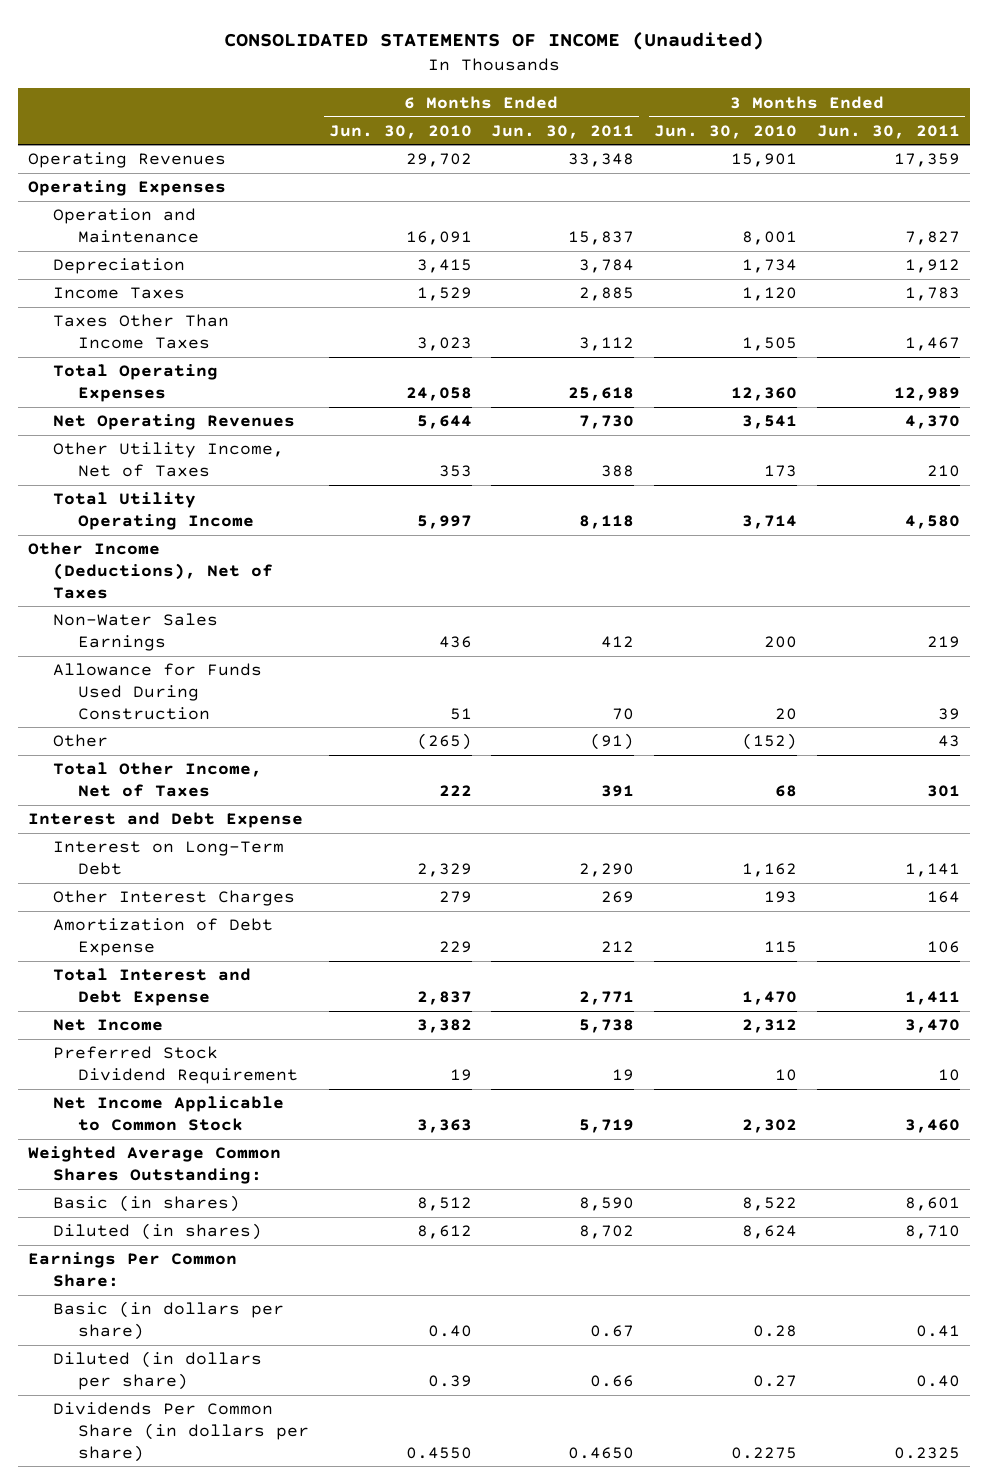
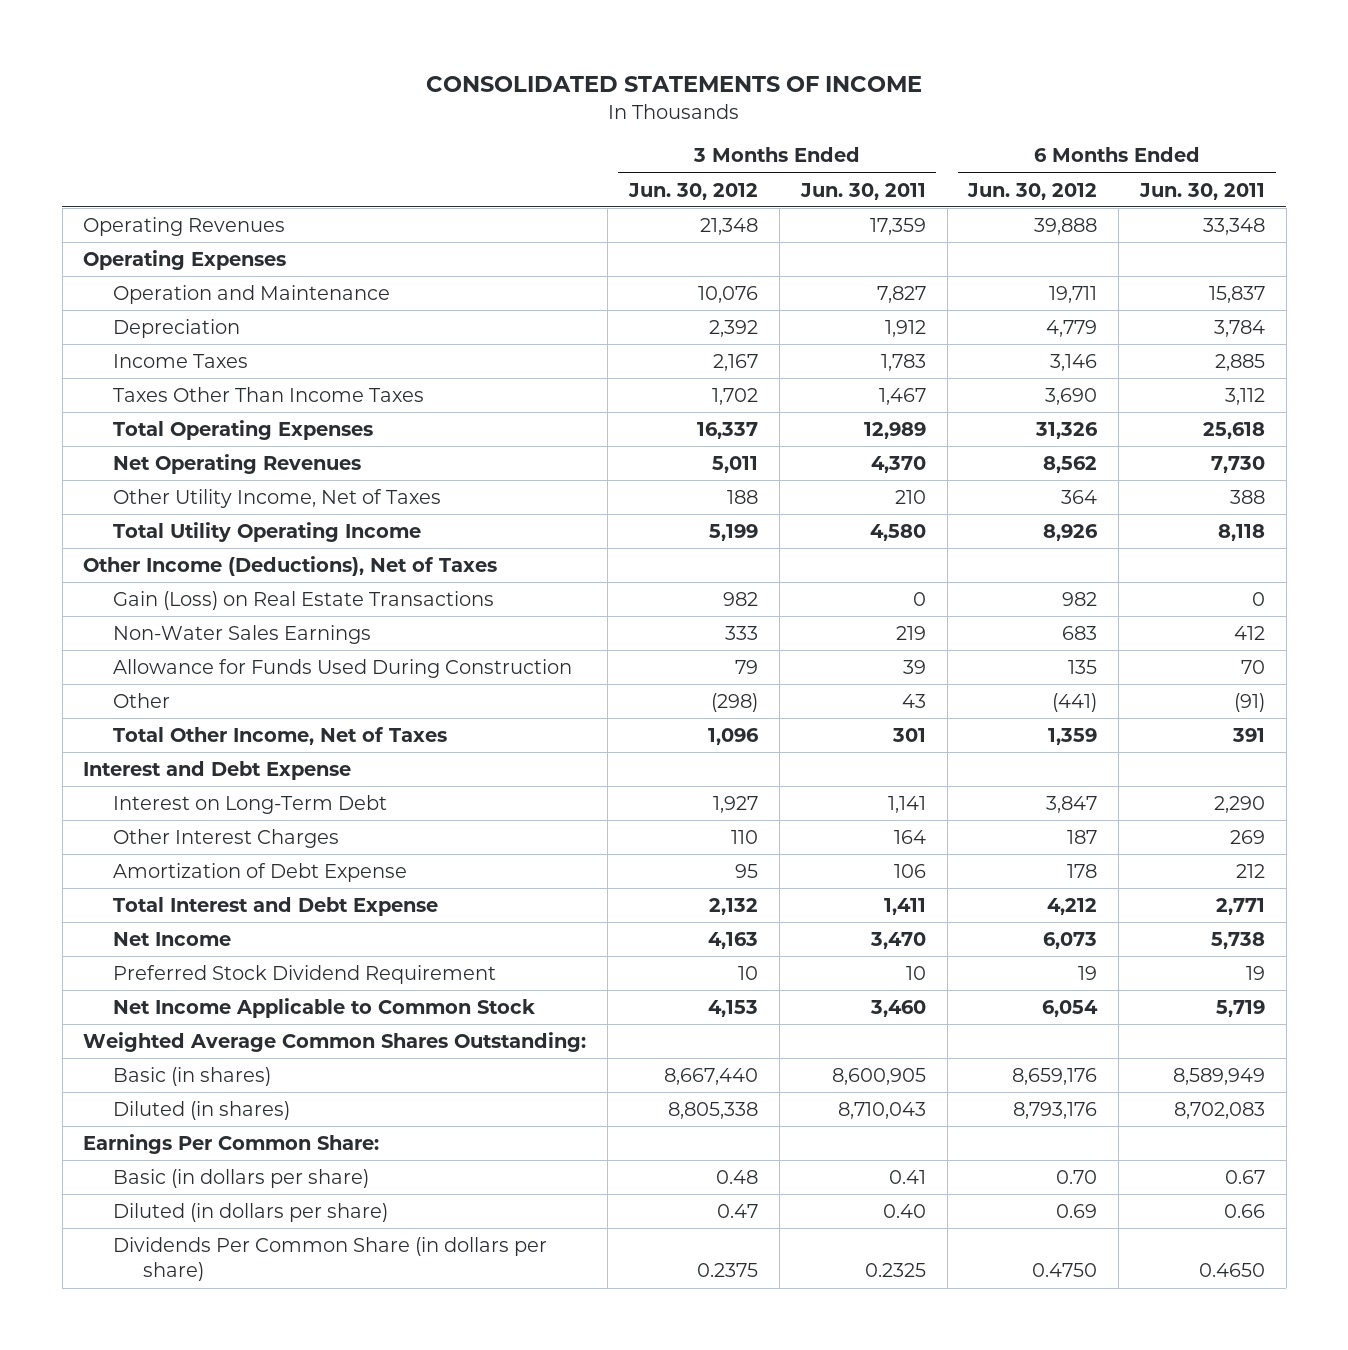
[223,31,764,50] CONSOLIDATED STATEMENTS OF INCOME (Unaudited) -> [426,76,923,93] CONSOLIDATED STATEMENTS OF INCOME
[328,124,472,139] Jun. 30, 2010 -> none
[654,124,798,139] Jun. 30, 2010 -> none
none -> [628,182,759,200] Jun. 30, 2012
none -> [967,182,1098,200] Jun. 30, 2012
none -> [113,591,495,611] Gain (Loss) on Real Estate Transactions
[579,1197,635,1212] 8,590 -> [1172,1068,1265,1086] 8,589,949
[905,1197,961,1212] 8,601 -> [831,1068,926,1086] 8,600,905
[579,1225,635,1240] 8,702 -> [1173,1102,1265,1120] 8,702,083
[905,1225,961,1240] 8,710 -> [837,1102,926,1120] 8,710,043

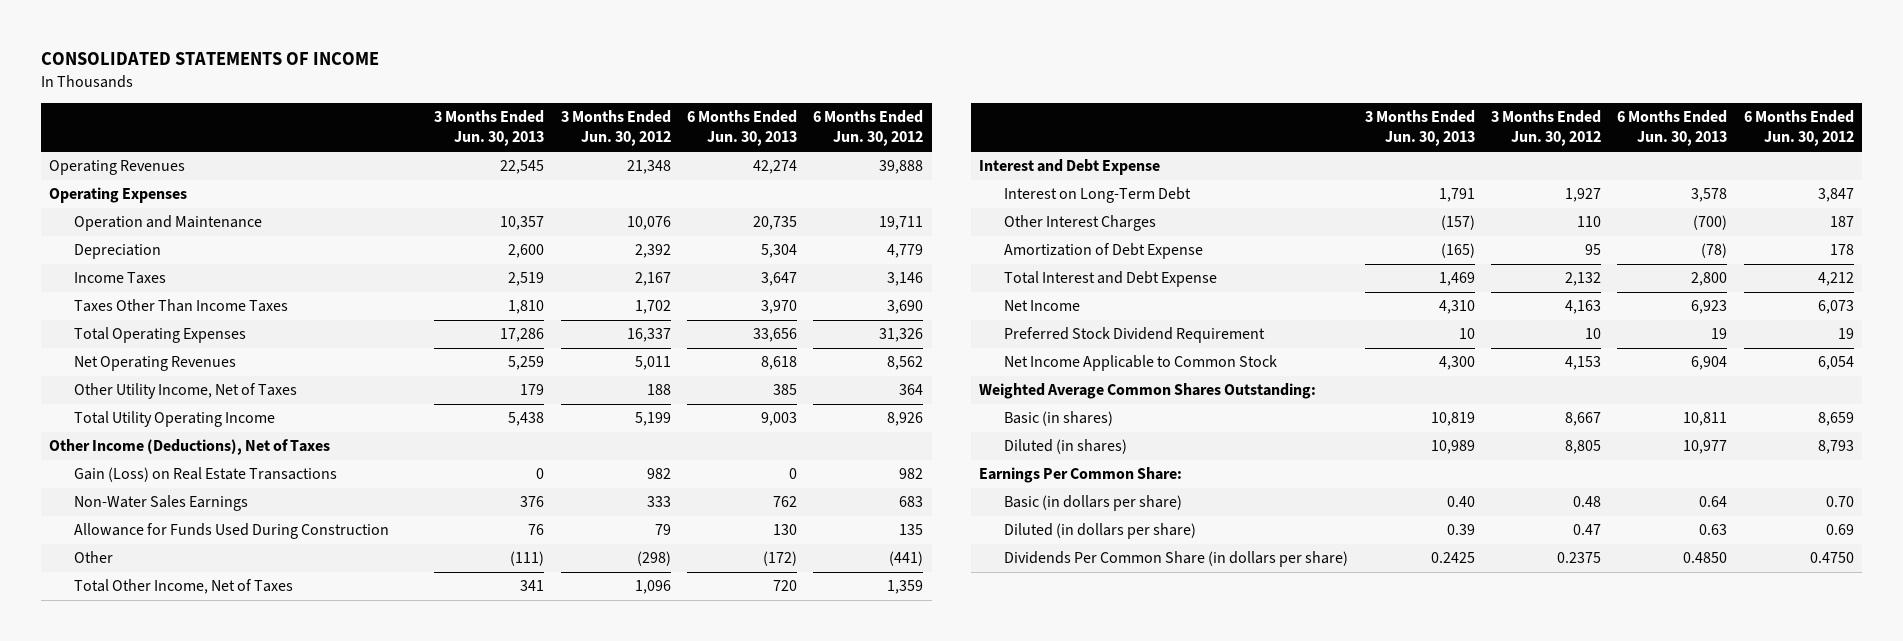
[799,182,926,200] Jun. 30, 2011 -> none
[1138,182,1265,200] Jun. 30, 2011 -> none
none -> [434,110,545,147] 3 Months Ended Jun. 30, 2013
none -> [686,110,797,147] 6 Months Ended Jun. 30, 2013
[664,1068,759,1086] 8,667,440 -> [1565,412,1602,427] 8,667
[1012,1068,1098,1086] 8,659,176 -> [1817,412,1854,427] 8,659
[668,1102,759,1120] 8,805,338 -> [1565,440,1602,455] 8,805
[1013,1102,1098,1120] 8,793,176 -> [1817,440,1854,455] 8,793

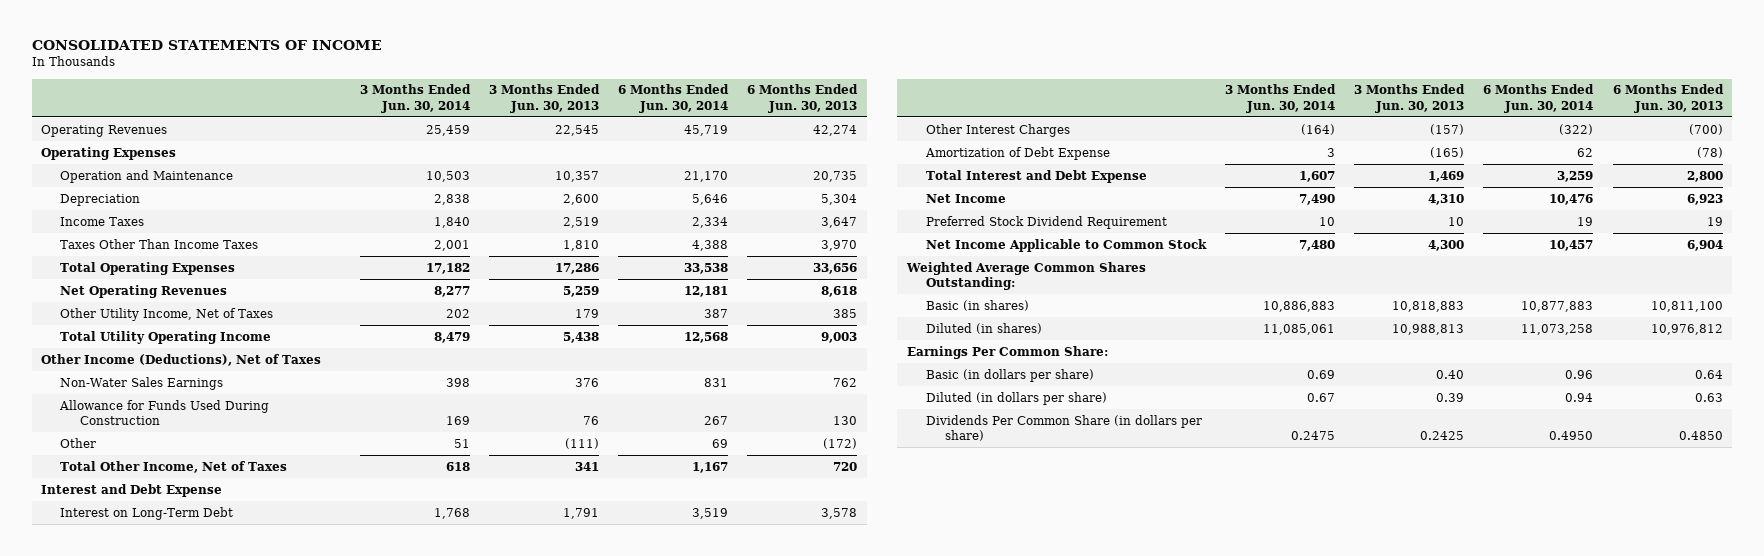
[560,110,671,147] 3 Months Ended Jun. 30, 2012 -> none
[813,110,924,147] 6 Months Ended Jun. 30, 2012 -> none
none -> [359,84,471,113] 3 Months Ended Jun. 30, 2014
none -> [618,84,730,113] 6 Months Ended Jun. 30, 2014
[73,467,337,483] Gain (Loss) on Real Estate Transactions -> none
[1430,412,1475,427] 10,819 -> [1392,300,1465,312] 10,818,883
[1683,412,1728,427] 10,811 -> [1650,300,1723,312] 10,811,100
[1430,440,1475,455] 10,989 -> [1392,323,1465,335] 10,988,813
[1683,440,1728,455] 10,977 -> [1650,323,1723,335] 10,976,812

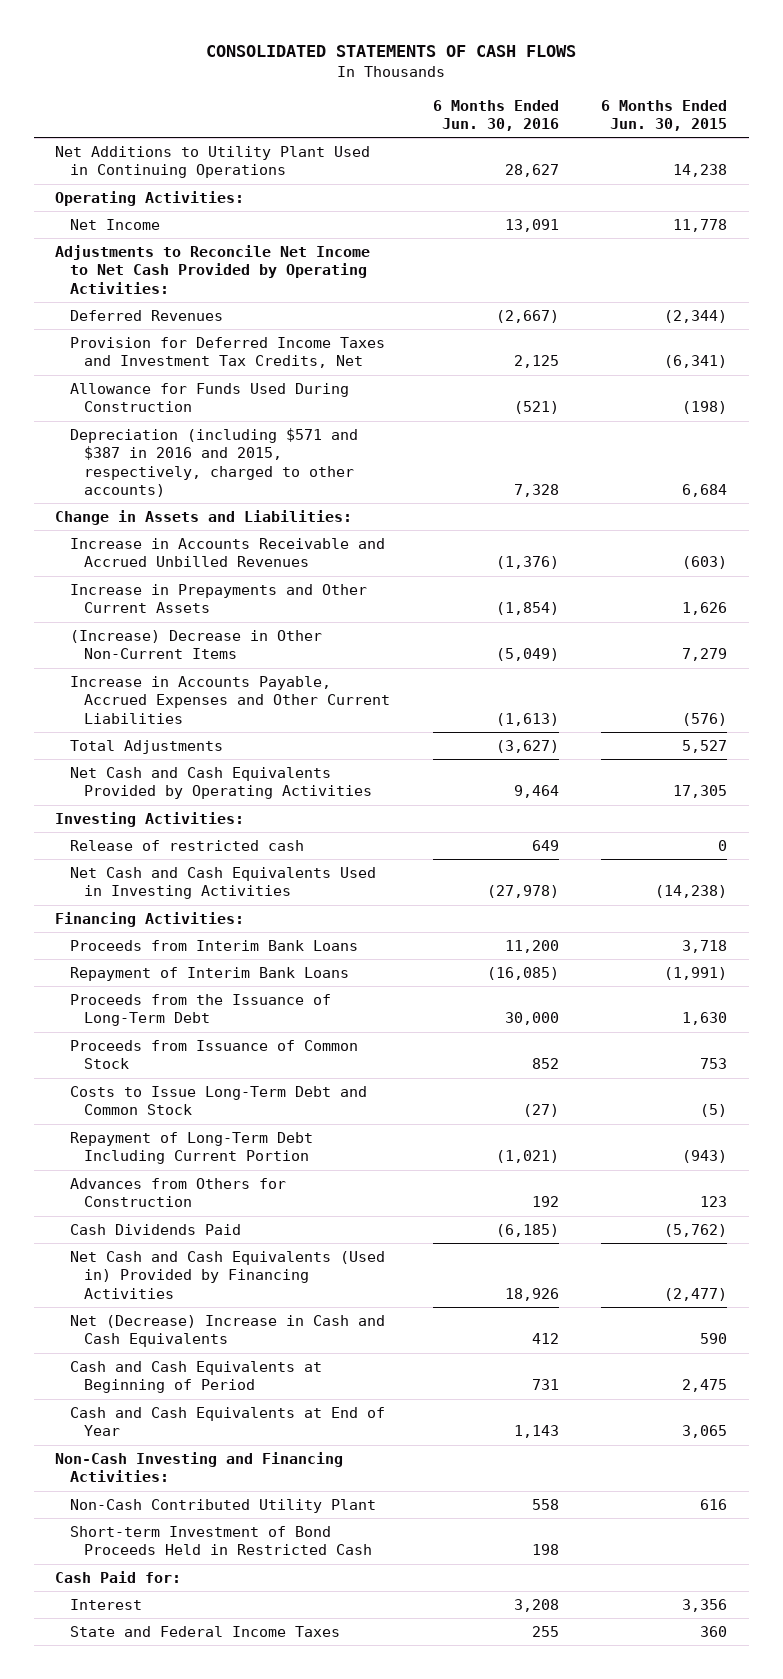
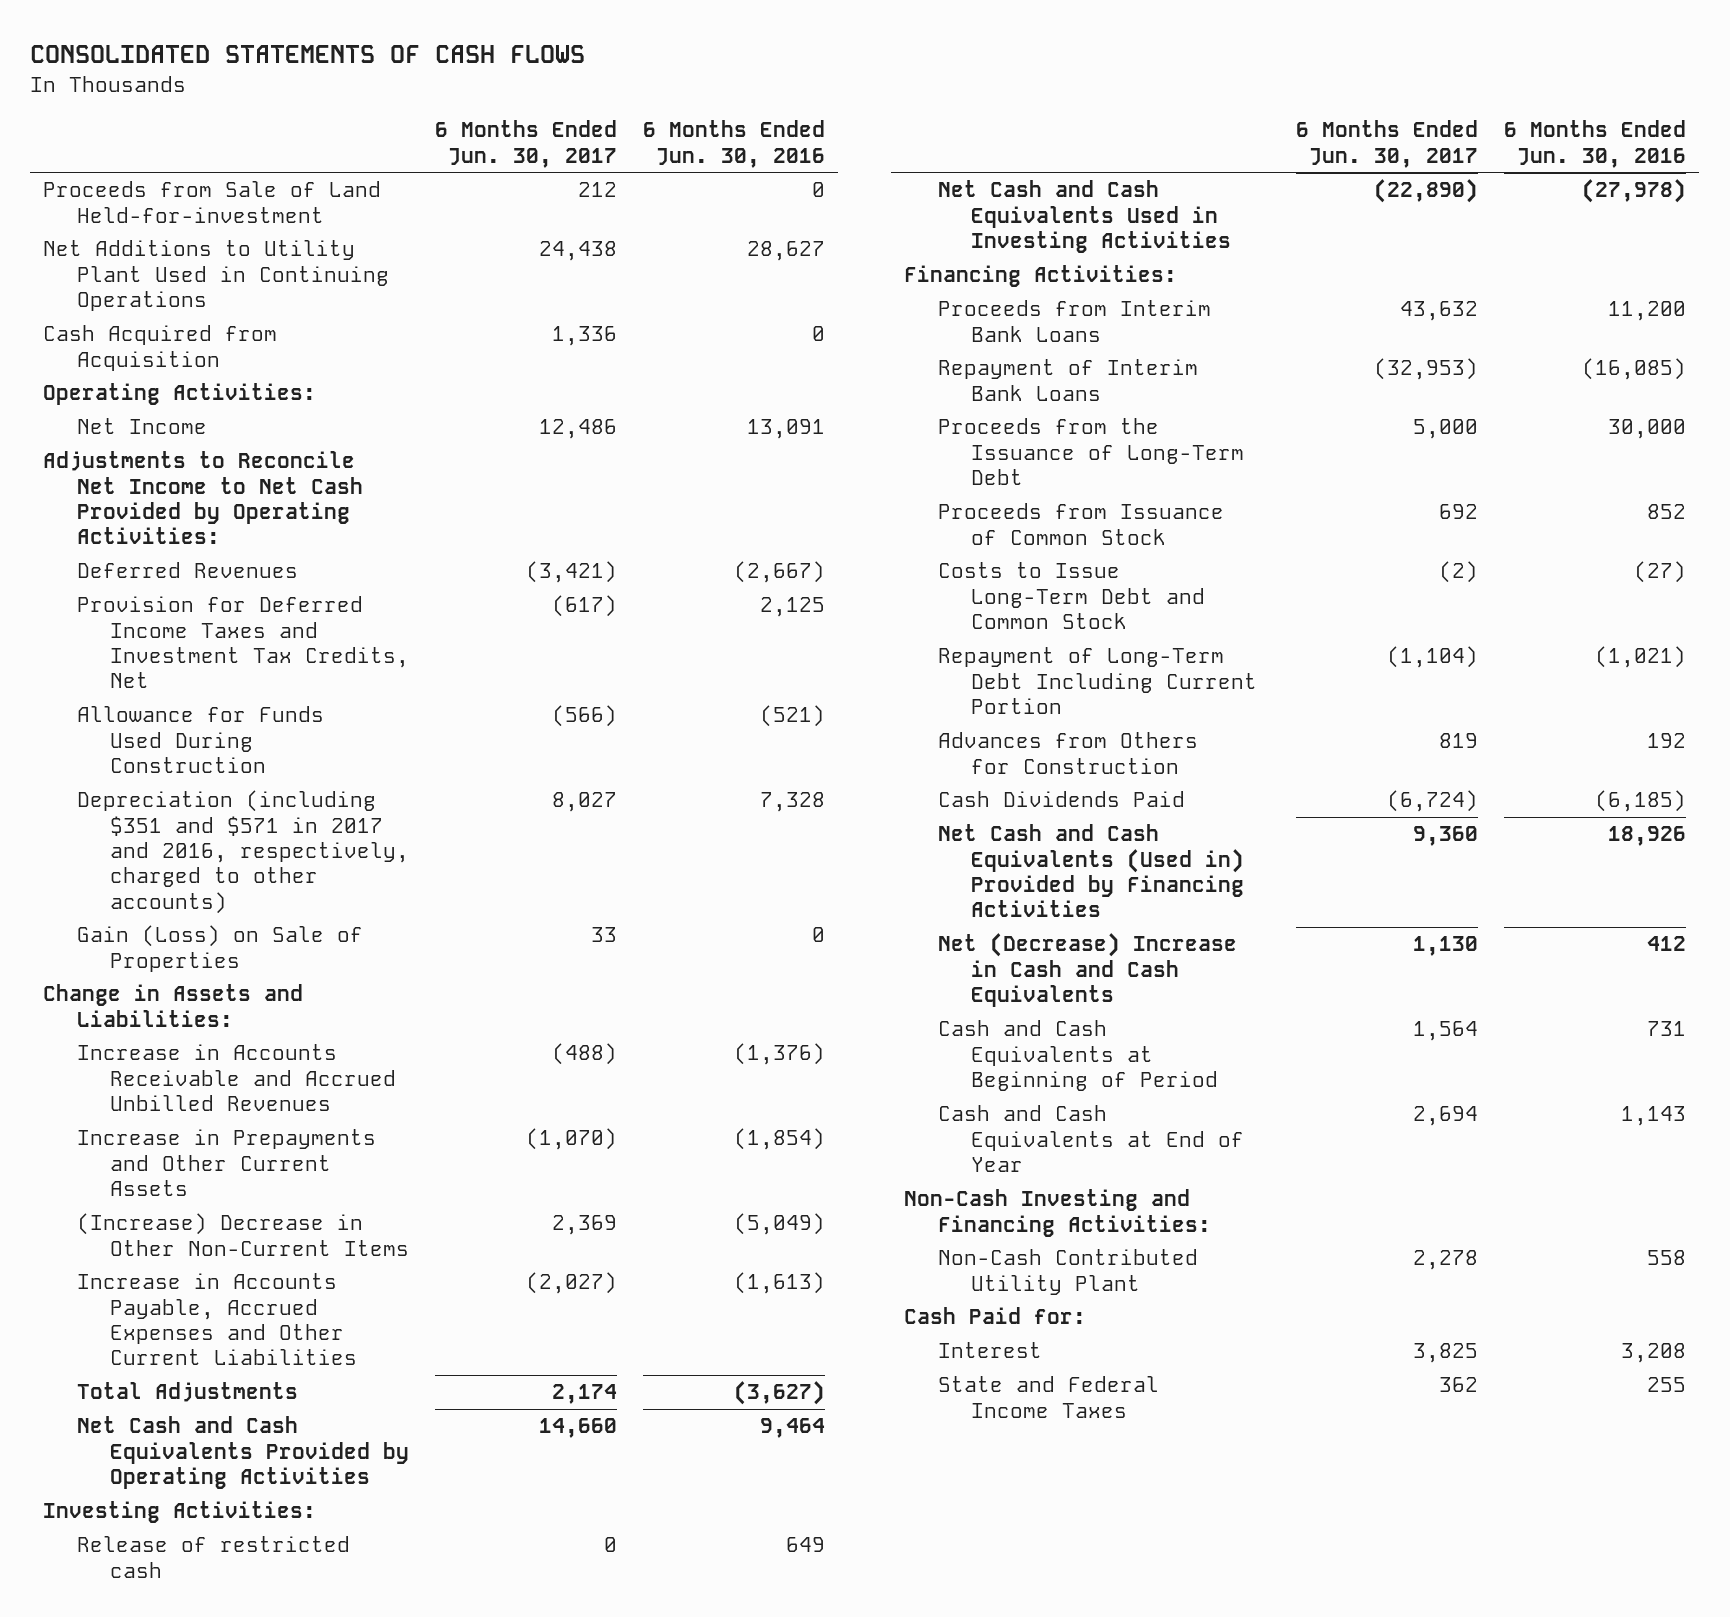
[601,99,728,131] 6 Months Ended Jun. 30, 2015 -> none
none -> [435,120,618,168] 6 Months Ended Jun. 30, 2017
none -> [43,181,382,223] Proceeds from Sale of Land Held-for-investment
none -> [43,325,278,371] Cash Acquired from Acquisition
[69,428,358,498] Depreciation (including $571 and $387 in 2016 and 2015, respectively, charged to other accounts) -> [76,790,410,914] Depreciation (including $351 and $571 in 2017 and 2016, respectively, charged to other accounts)
none -> [76,925,363,972] Gain (Loss) on Sale of Properties
[69,1526,372,1556] Short-term Investment of Bond Proceeds Held in Restricted Cash -> none

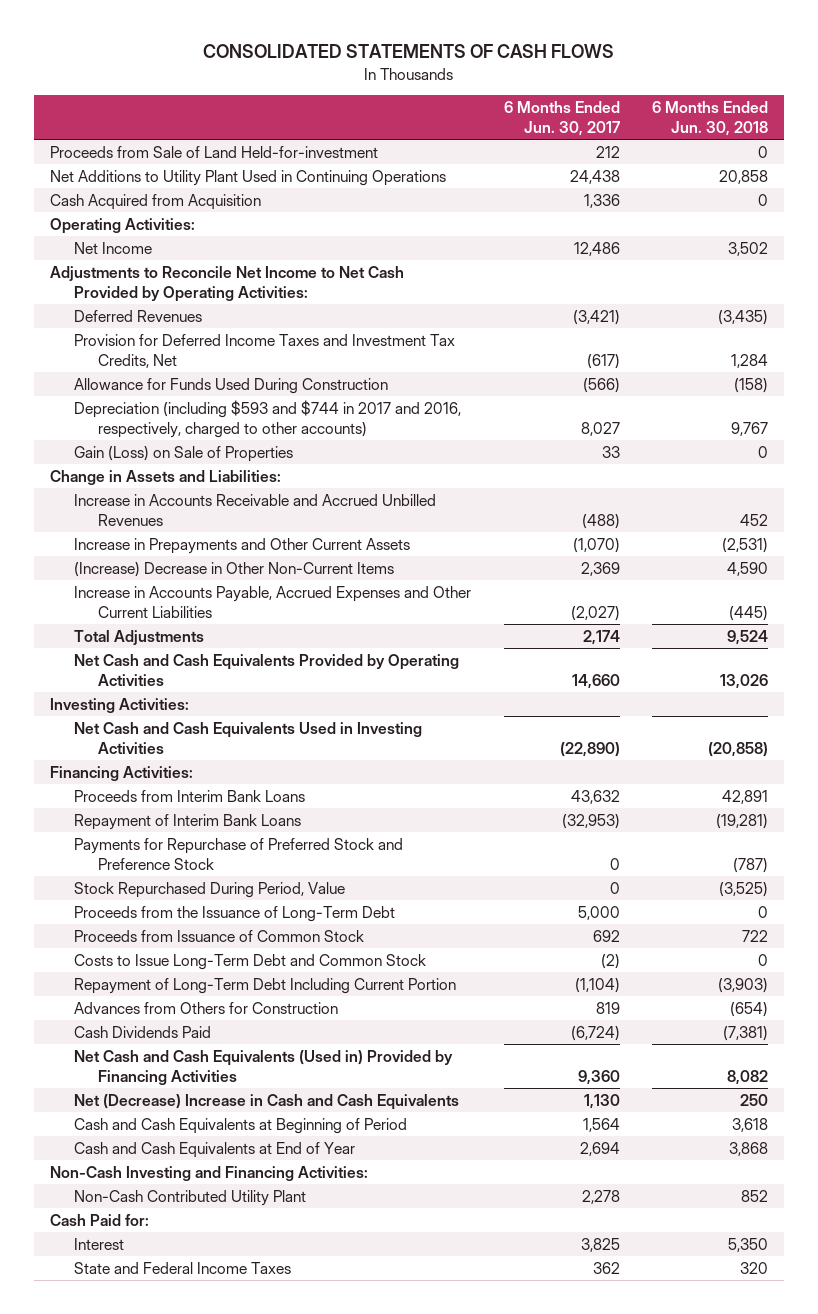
[643,120,826,168] 6 Months Ended Jun. 30, 2016 -> none
none -> [651,101,768,136] 6 Months Ended Jun. 30, 2018
[76,790,410,914] Depreciation (including $351 and $571 in 2017 and 2016, respectively, charged to other accounts) -> [74,399,462,438] Depreciation (including $593 and $744 in 2017 and 2016, respectively, charged to other accounts)
[76,1536,350,1578] Release of restricted cash -> none
none -> [74,837,404,870] Payments for Repurchase of Preferred Stock and Preference Stock
none -> [74,881,346,898] Stock Repurchased During Period, Value

